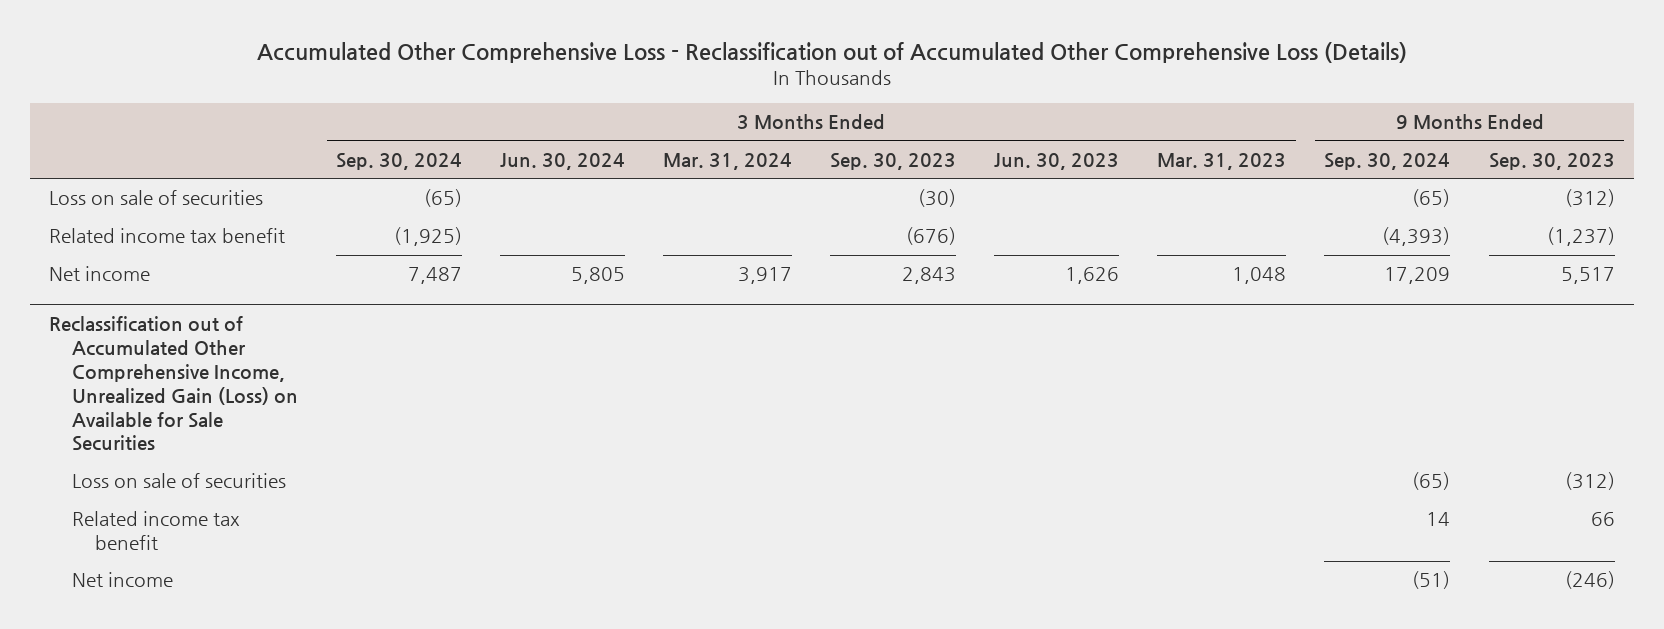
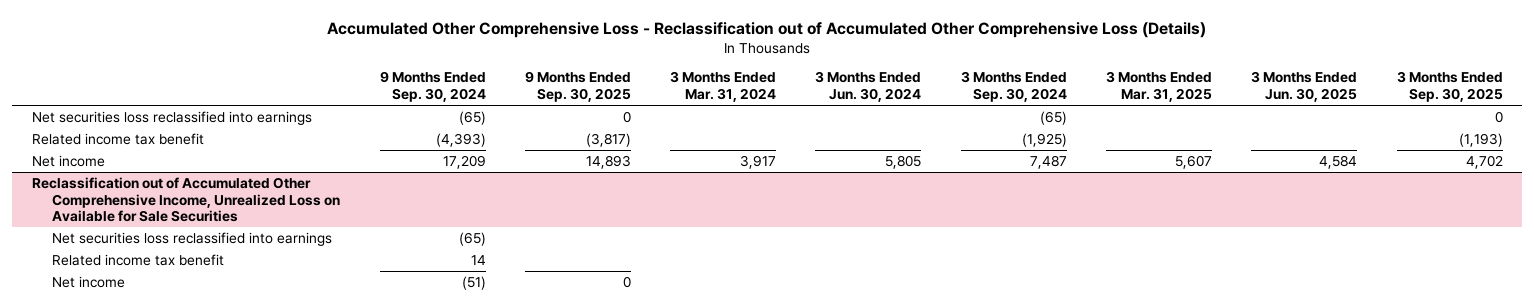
[830,152,957,170] Sep. 30, 2023 -> none
[994,152,1120,170] Jun. 30, 2023 -> none
[1157,152,1287,170] Mar. 31, 2023 -> none
[1488,152,1615,170] Sep. 30, 2023 -> none
none -> [524,71,631,103] 9 Months Ended Sep. 30, 2025
none -> [1106,71,1213,103] 3 Months Ended Mar. 31, 2025
none -> [1251,71,1358,103] 3 Months Ended Jun. 30, 2025
none -> [1396,71,1503,103] 3 Months Ended Sep. 30, 2025
[49,190,264,206] Loss on sale of securities -> [31,110,312,125] Net securities loss reclassified into earnings
[49,316,299,452] Reclassification out of Accumulated Other Comprehensive Income, Unrealized Gain (Loss) on Available for Sale Securities -> [31,176,341,223] Reclassification out of Accumulated Other Comprehensive Income, Unrealized Loss on Available for Sale Securities
[72,473,287,489] Loss on sale of securities -> [52,231,333,246] Net securities loss reclassified into earnings

